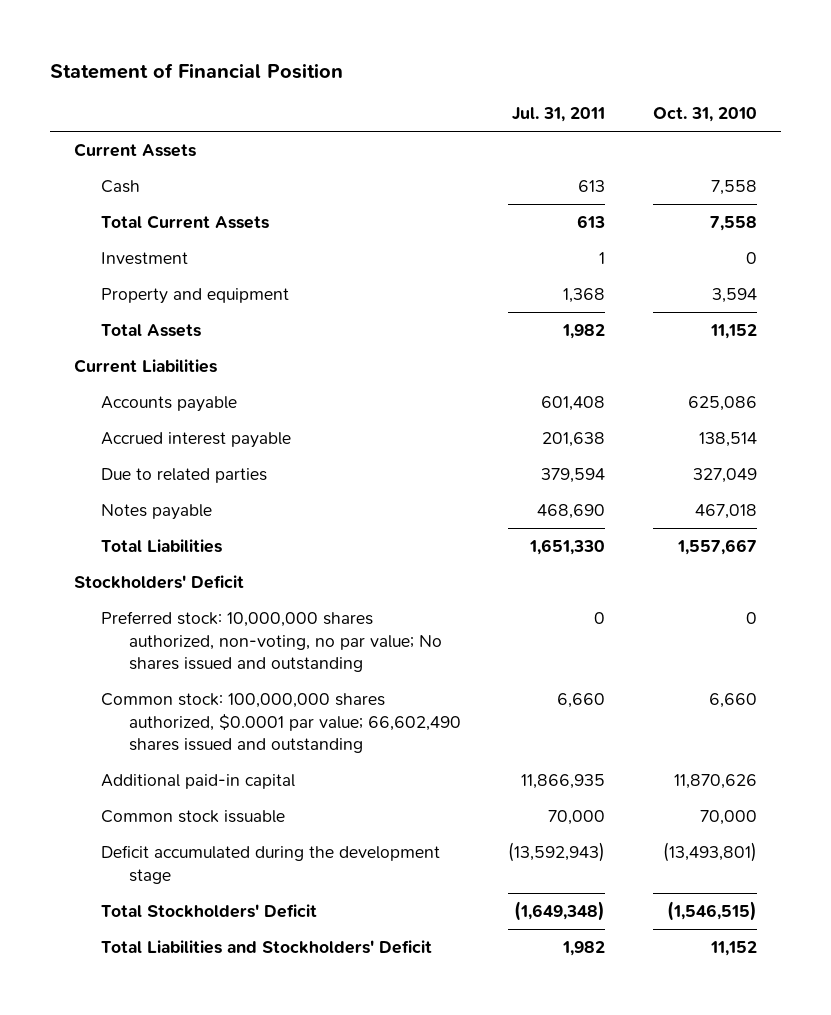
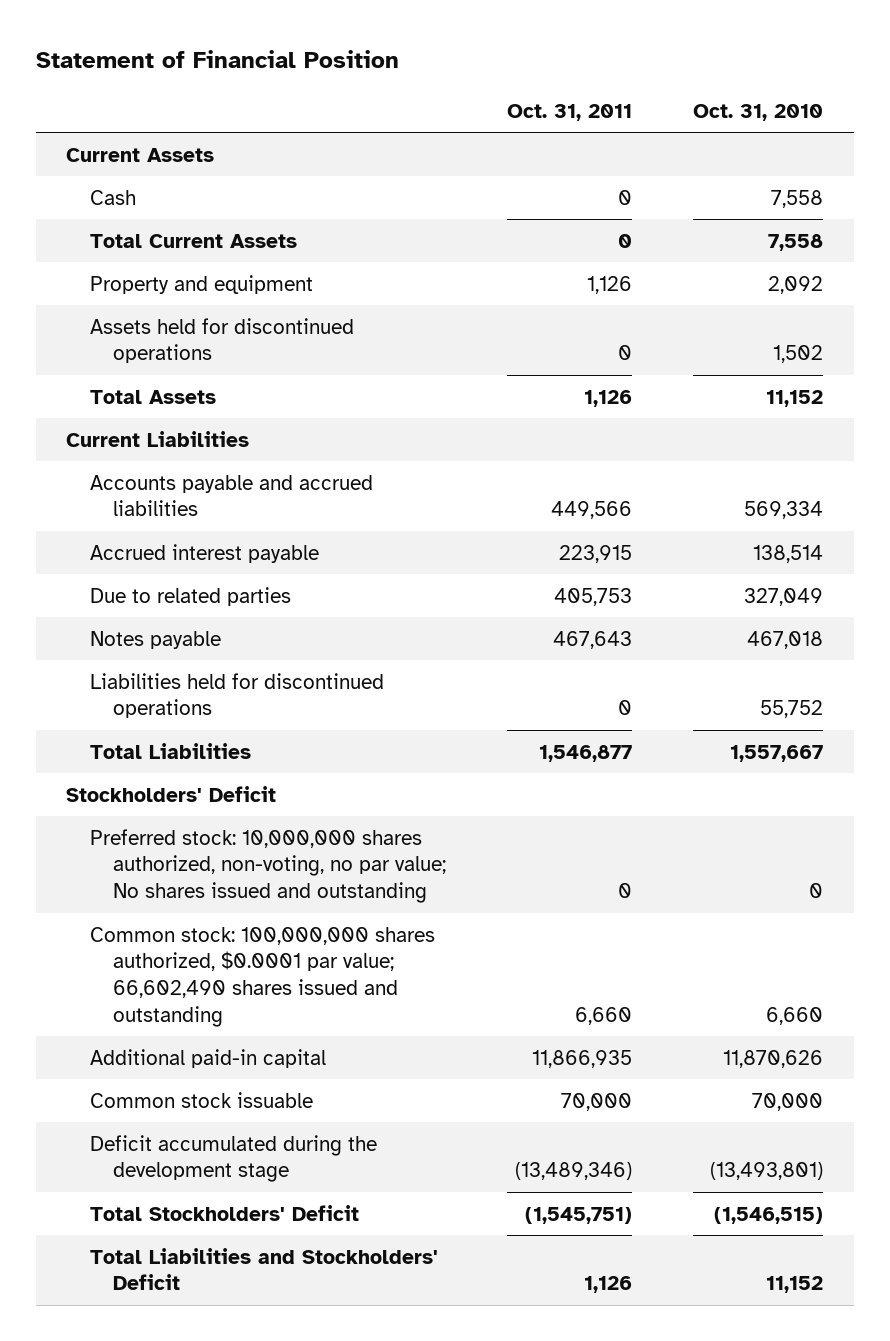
[512,107,606,123] Jul. 31, 2011 -> none
none -> [507,103,633,121] Oct. 31, 2011
[101,252,189,266] Investment -> none
[712,288,758,304] 3,594 -> [768,275,824,294] 2,092
none -> [89,317,354,364] Assets held for discontinued operations
[101,396,238,413] Accounts payable -> none
none -> [89,474,373,517] Accounts payable and accrued liabilities
none -> [89,672,384,719] Liabilities held for discontinued operations

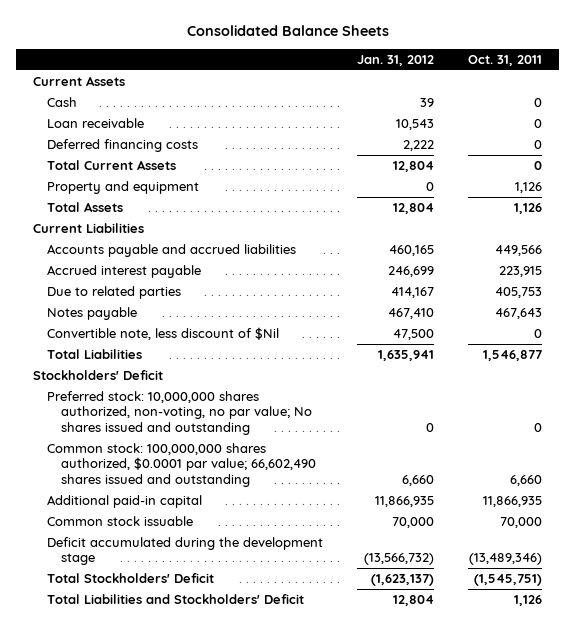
[35,50,399,69] Statement of Financial Position -> [186,25,389,37] Consolidated Balance Sheets
[693,103,824,121] Oct. 31, 2010 -> none
none -> [357,54,435,66] Jan. 31, 2012
none -> [47,118,145,129] Loan receivable
none -> [47,139,199,153] Deferred financing costs
[89,317,354,364] Assets held for discontinued operations -> none
[89,672,384,719] Liabilities held for discontinued operations -> none
none -> [47,327,280,341] Convertible note, less discount of $Nil

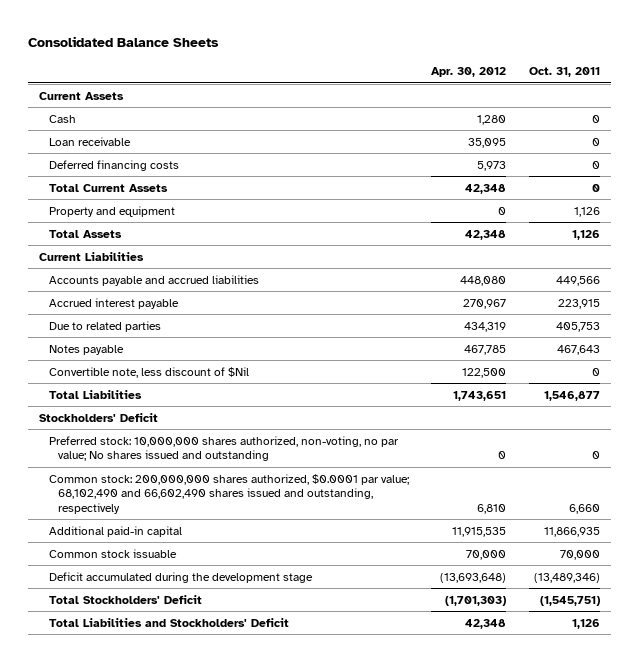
[357,54,435,66] Jan. 31, 2012 -> none
none -> [431,67,507,78] Apr. 30, 2012
[47,443,317,487] Common stock: 100,000,000 shares authorized, $0.0001 par value; 66,602,490 shares issued and outstanding -> [48,473,409,514] Common stock: 200,000,000 shares authorized, $0.0001 par value; 68,102,490 and 66,602,490 shares issued and outstanding, respectively

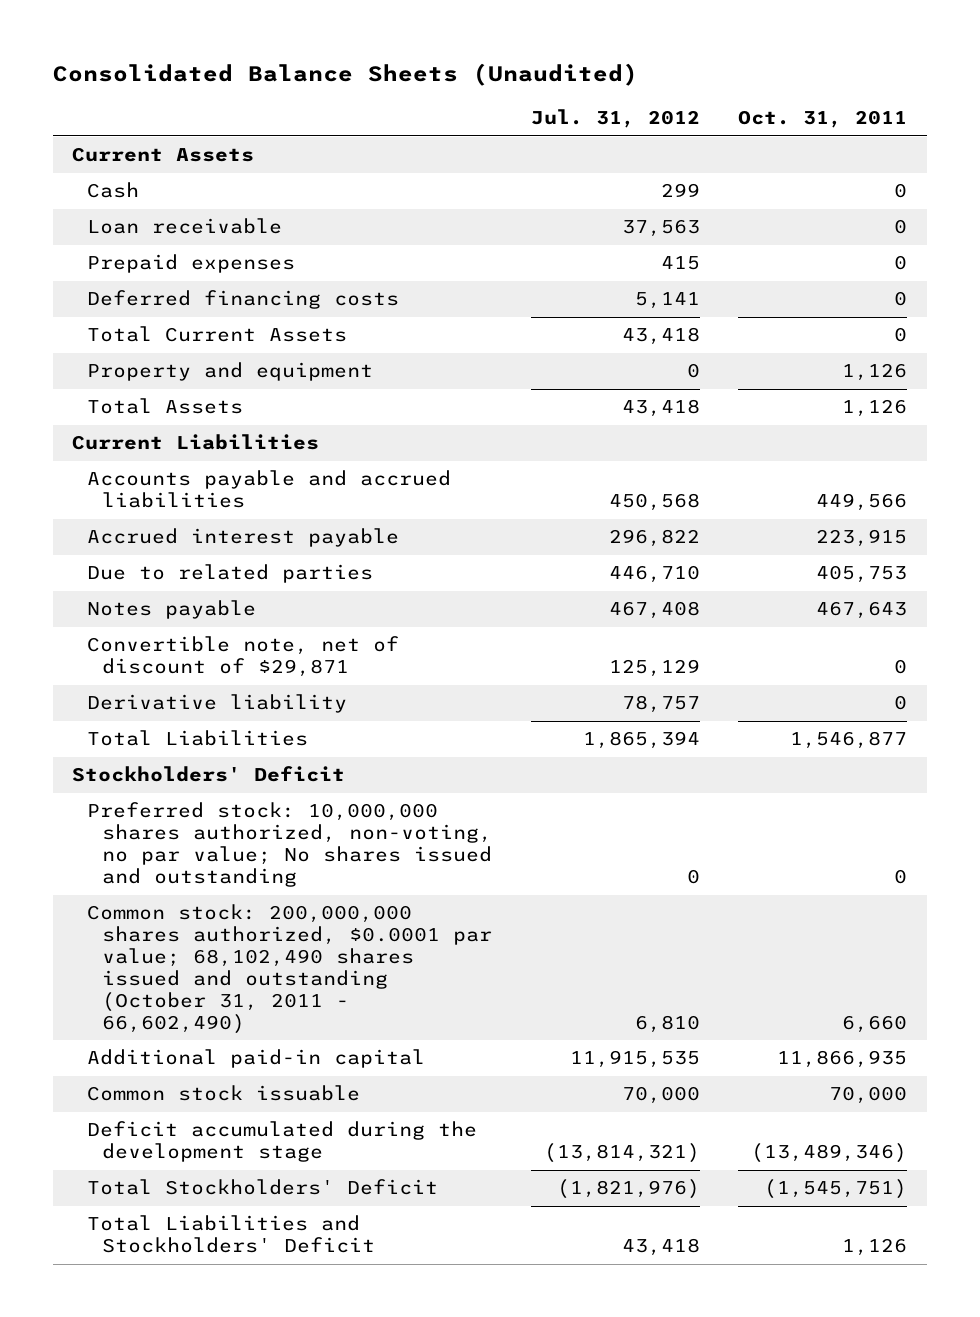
[28,36,220,48] Consolidated Balance Sheets -> [53,63,639,87] Consolidated Balance Sheets (Unaudited)
[431,67,507,78] Apr. 30, 2012 -> none
none -> [530,109,700,129] Jul. 31, 2012
none -> [87,254,296,274] Prepaid expenses
[48,366,249,378] Convertible note, less discount of $Nil -> none
none -> [87,636,400,678] Convertible note, net of discount of $29,871
none -> [87,694,348,714] Derivative liability
[48,473,409,514] Common stock: 200,000,000 shares authorized, $0.0001 par value; 68,102,490 and 66,602,490 shares issued and outstanding, respectively -> [87,904,493,1034] Common stock: 200,000,000 shares authorized, $0.0001 par value; 68,102,490 shares issued and outstanding (October 31, 2011 - 66,602,490)

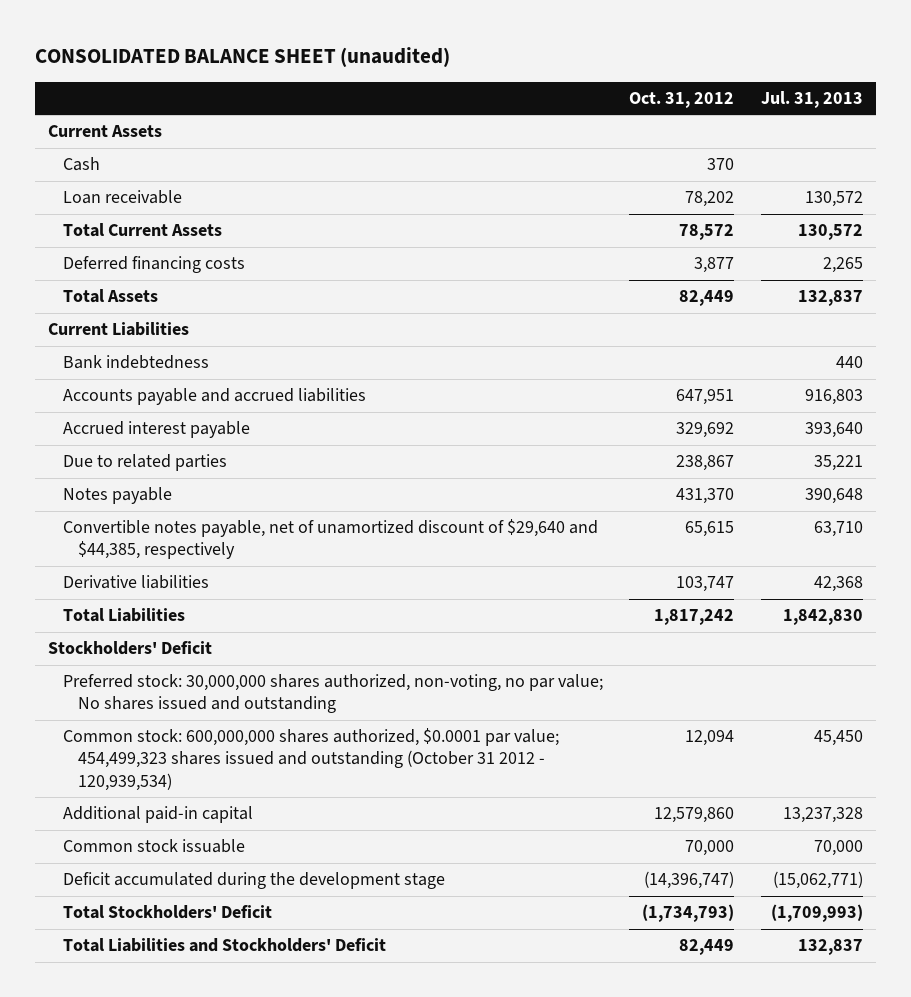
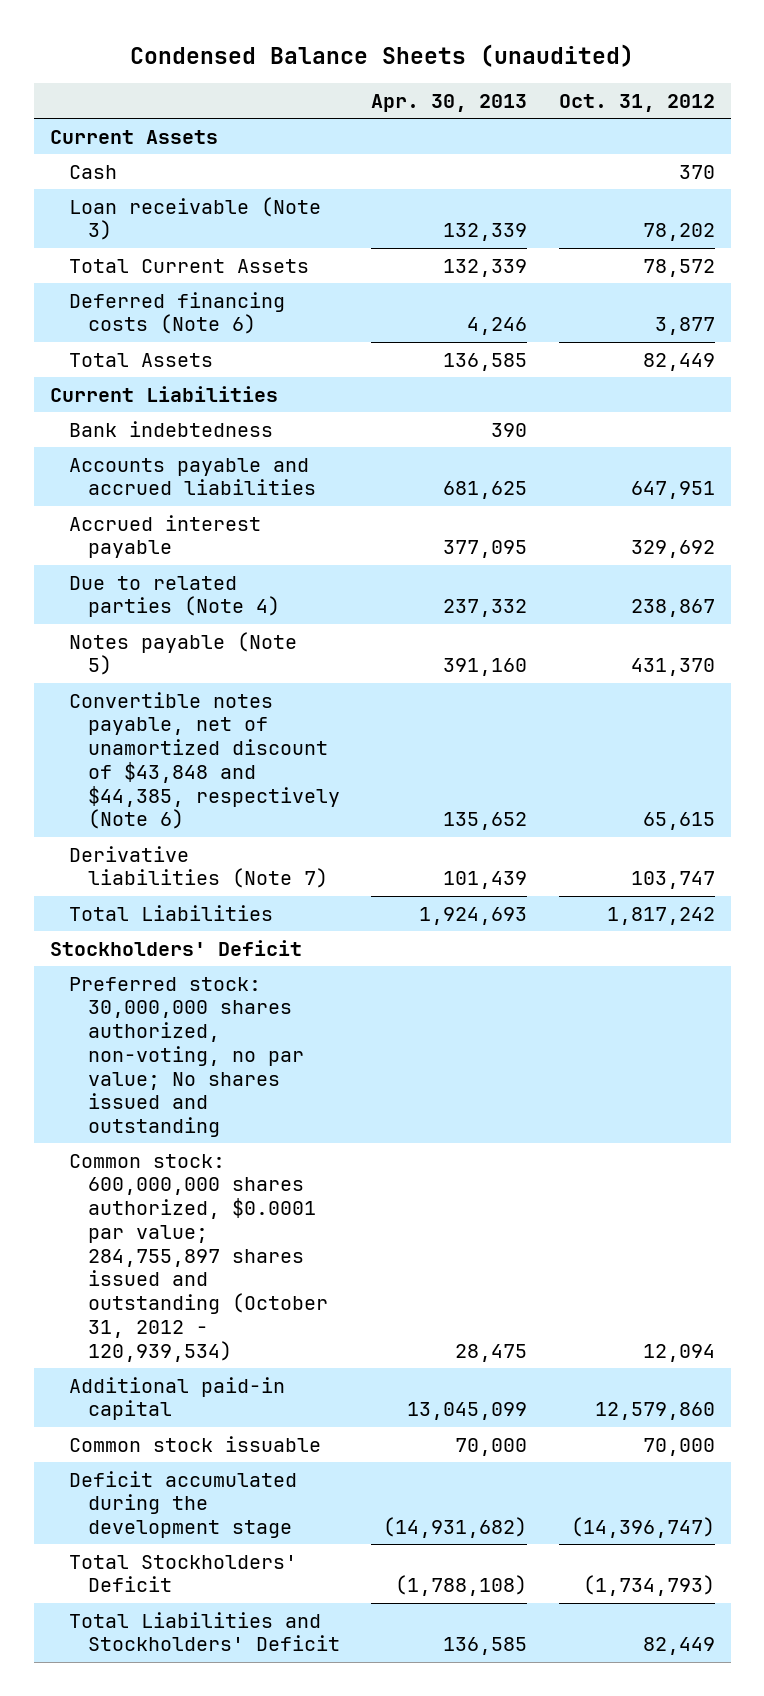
[35,47,451,68] CONSOLIDATED BALANCE SHEET (unaudited) -> [130,43,635,67] Condensed Balance Sheets (unaudited)
[760,90,863,108] Jul. 31, 2013 -> none
none -> [371,93,528,112] Apr. 30, 2013
[63,190,183,205] Loan receivable -> [68,196,321,241] Loan receivable (Note 3)
[63,256,246,274] Deferred financing costs -> [68,291,285,335] Deferred financing costs (Note 6)
[63,454,228,472] Due to related parties -> [68,575,281,618] Due to related parties (Note 4)
[63,487,173,505] Notes payable -> [68,631,297,676] Notes payable (Note 5)
[63,519,599,560] Convertible notes payable, net of unamortized discount of $29,640 and $44,385, respectively -> [68,691,341,830] Convertible notes payable, net of unamortized discount of $43,848 and $44,385, respectively (Note 6)
[63,575,210,590] Derivative liabilities -> [68,845,329,889] Derivative liabilities (Note 7)
[63,728,560,791] Common stock: 600,000,000 shares authorized, $0.0001 par value; 454,499,323 shares issued and outstanding (October 31 2012 - 120,939,534) -> [68,1153,329,1362] Common stock: 600,000,000 shares authorized, $0.0001 par value; 284,755,897 shares issued and outstanding (October 31, 2012 - 120,939,534)

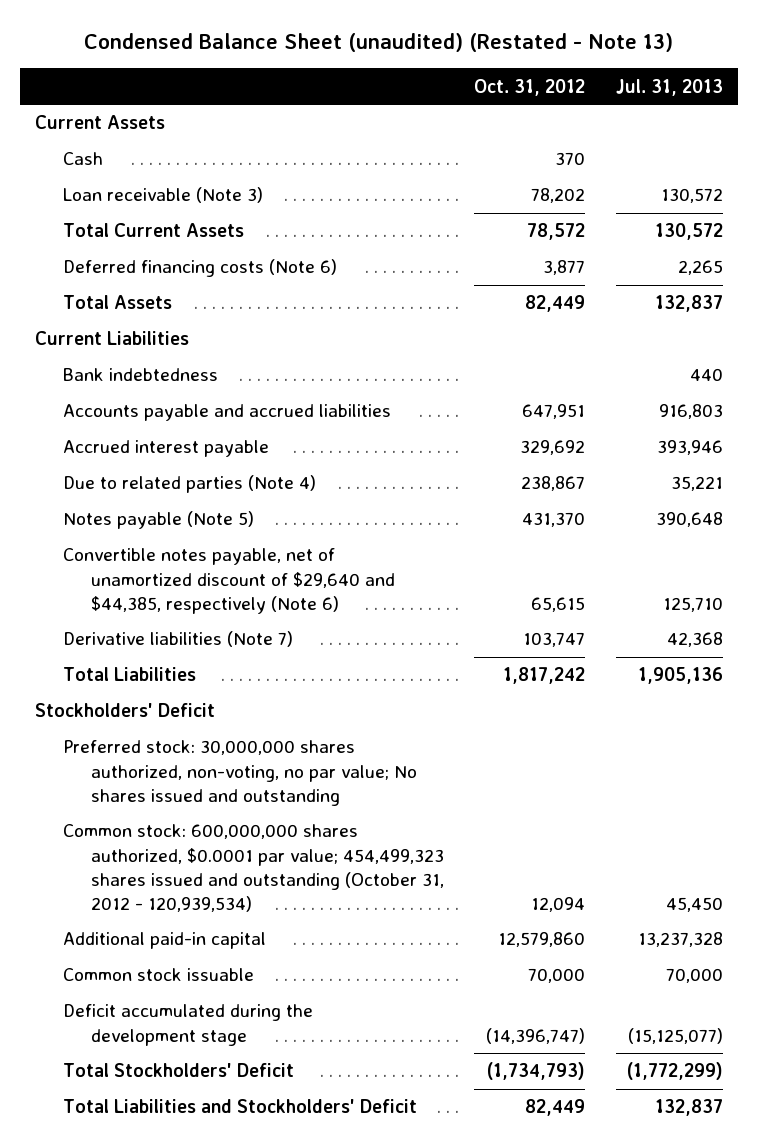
[130,43,635,67] Condensed Balance Sheets (unaudited) -> [83,33,673,53] Condensed Balance Sheet (unaudited) (Restated - Note 13)
[371,93,528,112] Apr. 30, 2013 -> none
none -> [615,78,723,96] Jul. 31, 2013
[68,691,341,830] Convertible notes payable, net of unamortized discount of $43,848 and $44,385, respectively (Note 6) -> [63,548,396,614] Convertible notes payable, net of unamortized discount of $29,640 and $44,385, respectively (Note 6)
[68,1153,329,1362] Common stock: 600,000,000 shares authorized, $0.0001 par value; 284,755,897 shares issued and outstanding (October 31, 2012 - 120,939,534) -> [63,824,445,912] Common stock: 600,000,000 shares authorized, $0.0001 par value; 454,499,323 shares issued and outstanding (October 31, 2012 - 120,939,534)

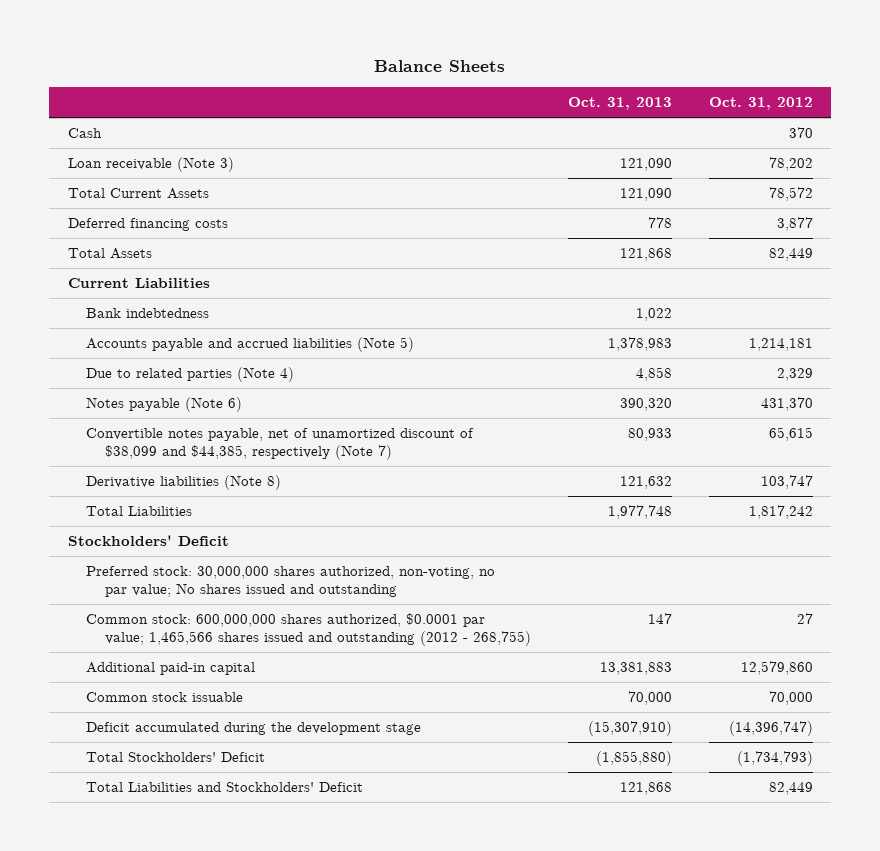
[83,33,673,53] Condensed Balance Sheet (unaudited) (Restated - Note 13) -> [374,60,506,73] Balance Sheets
[615,78,723,96] Jul. 31, 2013 -> none
none -> [567,97,672,111] Oct. 31, 2013
[35,115,166,130] Current Assets -> none
[63,259,338,278] Deferred financing costs (Note 6) -> [67,218,228,232] Deferred financing costs
[63,440,270,458] Accrued interest payable -> none
[63,404,392,422] Accounts payable and accrued liabilities -> [86,337,415,353] Accounts payable and accrued liabilities (Note 5)
[522,404,586,420] 647,951 -> [748,338,813,352] 1,214,181
[521,476,586,492] 238,867 -> [776,368,813,382] 2,329
[63,511,255,530] Notes payable (Note 5) -> [86,397,243,413] Notes payable (Note 6)
[63,548,396,614] Convertible notes payable, net of unamortized discount of $29,640 and $44,385, respectively (Note 6) -> [86,428,475,461] Convertible notes payable, net of unamortized discount of $38,099 and $44,385, respectively (Note 7)
[63,631,294,648] Derivative liabilities (Note 7) -> [86,475,282,491] Derivative liabilities (Note 8)
[63,824,445,912] Common stock: 600,000,000 shares authorized, $0.0001 par value; 454,499,323 shares issued and outstanding (October 31, 2012 - 120,939,534) -> [86,613,531,647] Common stock: 600,000,000 shares authorized, $0.0001 par value; 1,465,566 shares issued and outstanding (2012 - 268,755)
[531,896,586,912] 12,094 -> [796,613,813,625] 27

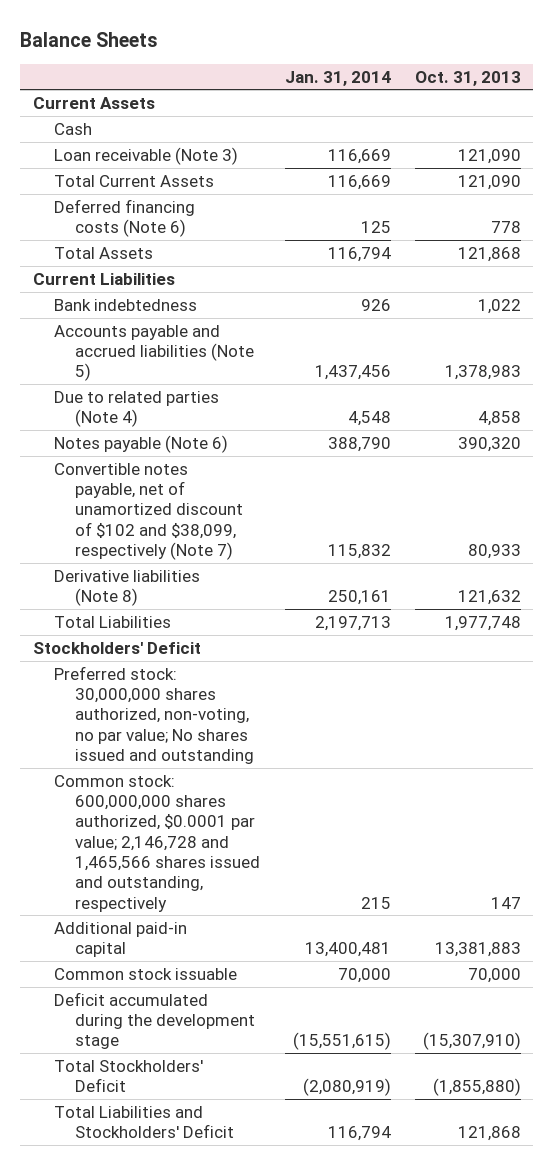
[708,97,813,111] Oct. 31, 2012 -> none
none -> [284,70,391,86] Jan. 31, 2014
none -> [32,96,155,109] Current Assets
[67,218,228,232] Deferred financing costs -> [53,198,195,238] Deferred financing costs (Note 6)
[86,428,475,461] Convertible notes payable, net of unamortized discount of $38,099 and $44,385, respectively (Note 7) -> [53,462,244,561] Convertible notes payable, net of unamortized discount of $102 and $38,099, respectively (Note 7)
[86,613,531,647] Common stock: 600,000,000 shares authorized, $0.0001 par value; 1,465,566 shares issued and outstanding (2012 - 268,755) -> [53,774,261,912] Common stock: 600,000,000 shares authorized, $0.0001 par value; 2,146,728 and 1,465,566 shares issued and outstanding, respectively

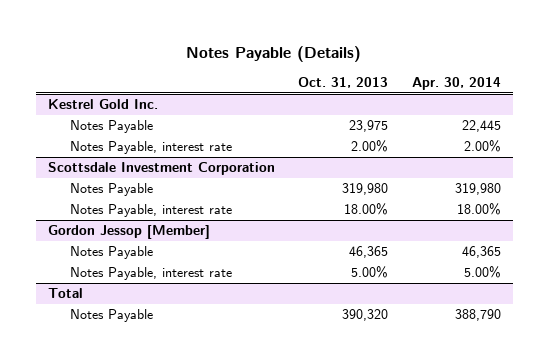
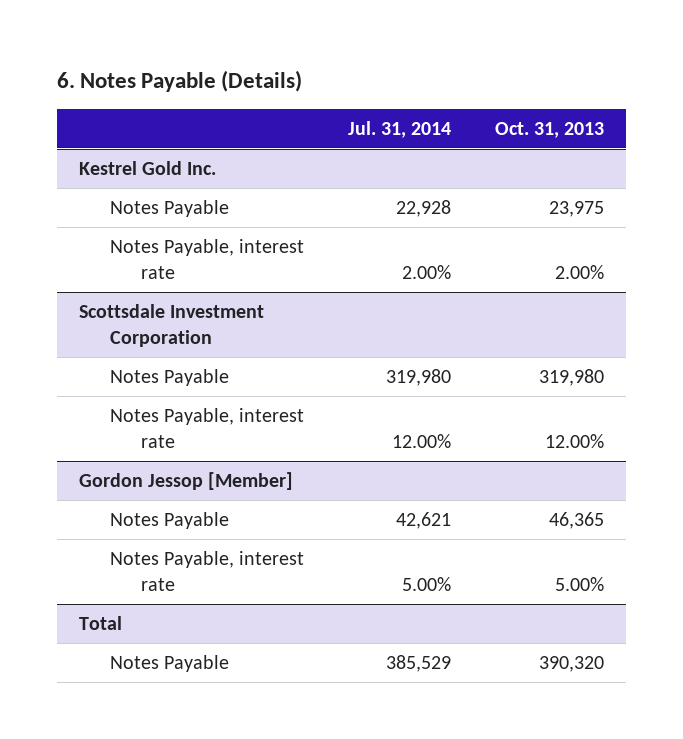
[186,45,362,62] Notes Payable (Details) -> [57,70,303,93] 6. Notes Payable (Details)
[412,77,502,91] Apr. 30, 2014 -> none
none -> [347,120,451,138] Jul. 31, 2014
[344,203,389,216] 18.00% -> [544,434,604,449] 12.00%

